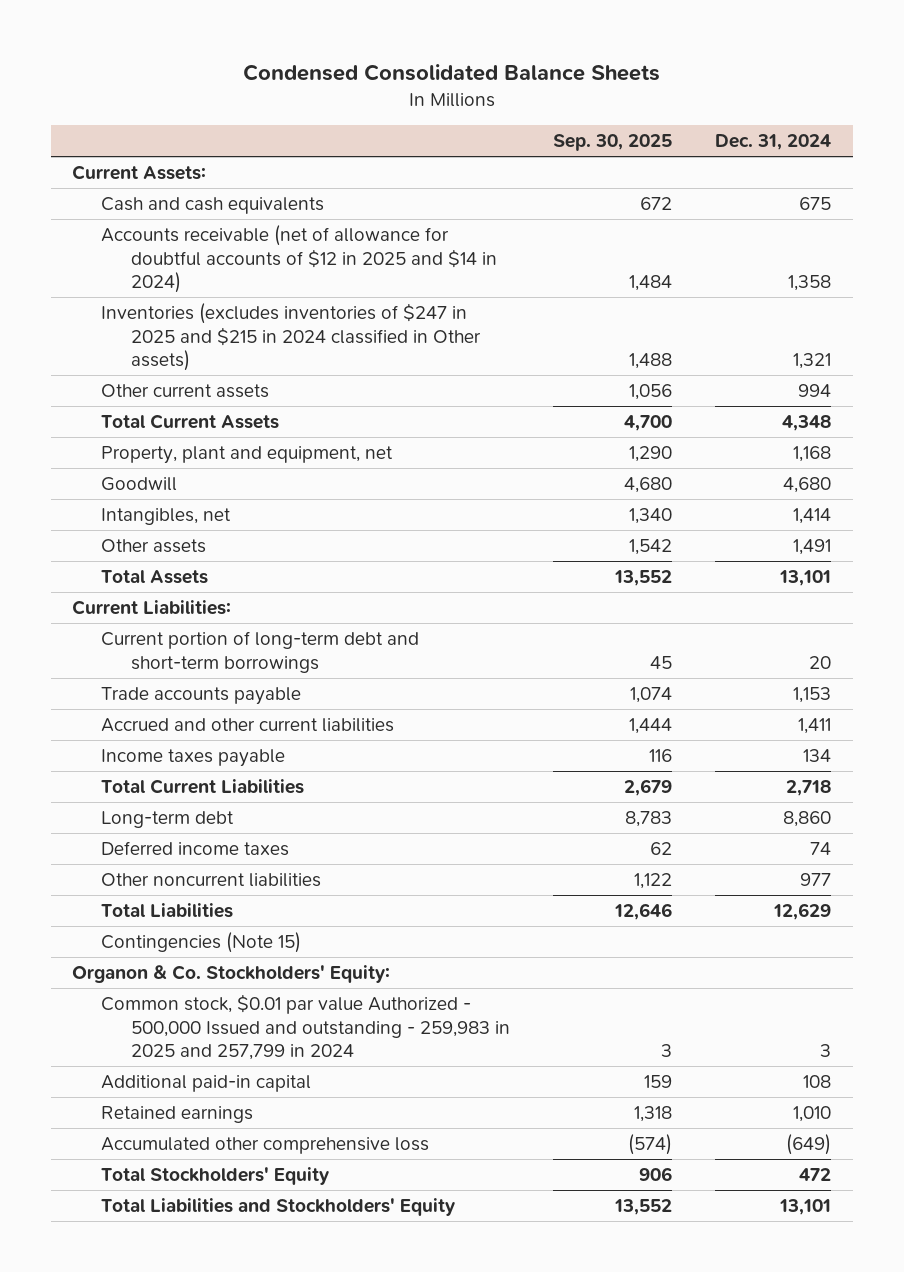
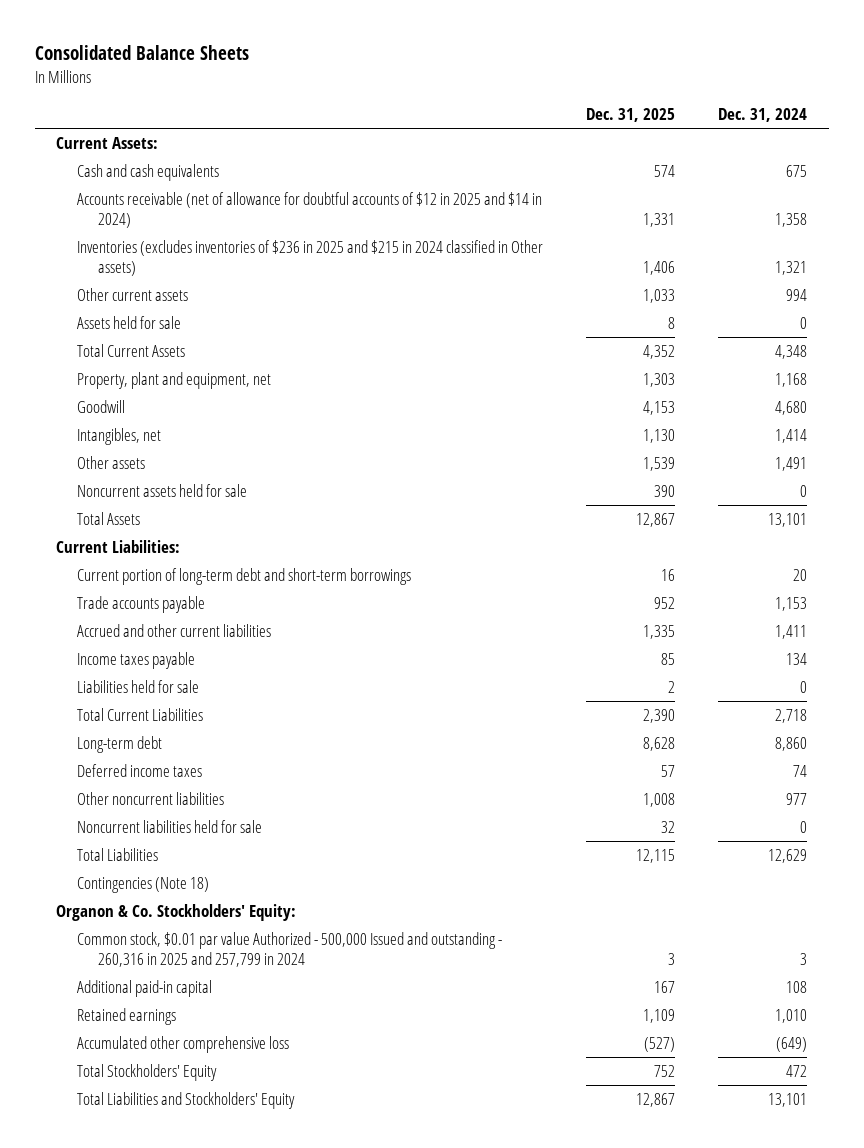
[242,64,660,82] Condensed Consolidated Balance Sheets -> [34,45,249,61] Consolidated Balance Sheets
[552,133,672,151] Sep. 30, 2025 -> none
none -> [586,107,676,122] Dec. 31, 2025
[101,303,481,372] Inventories (excludes inventories of $247 in 2025 and $215 in 2024 classified in Other assets) -> [77,240,544,277] Inventories (excludes inventories of $236 in 2025 and $215 in 2024 classified in Other assets)
none -> [77,316,182,330] Assets held for sale
none -> [77,484,248,498] Noncurrent assets held for sale
none -> [77,680,200,694] Liabilities held for sale
none -> [77,820,263,834] Noncurrent liabilities held for sale
[101,932,302,954] Contingencies (Note 15) -> [77,877,210,894] Contingencies (Note 18)
[101,994,510,1061] Common stock, $0.01 par value Authorized - 500,000 Issued and outstanding - 259,983 in 2025 and 257,799 in 2024 -> [77,932,503,968] Common stock, $0.01 par value Authorized - 500,000 Issued and outstanding - 260,316 in 2025 and 257,799 in 2024

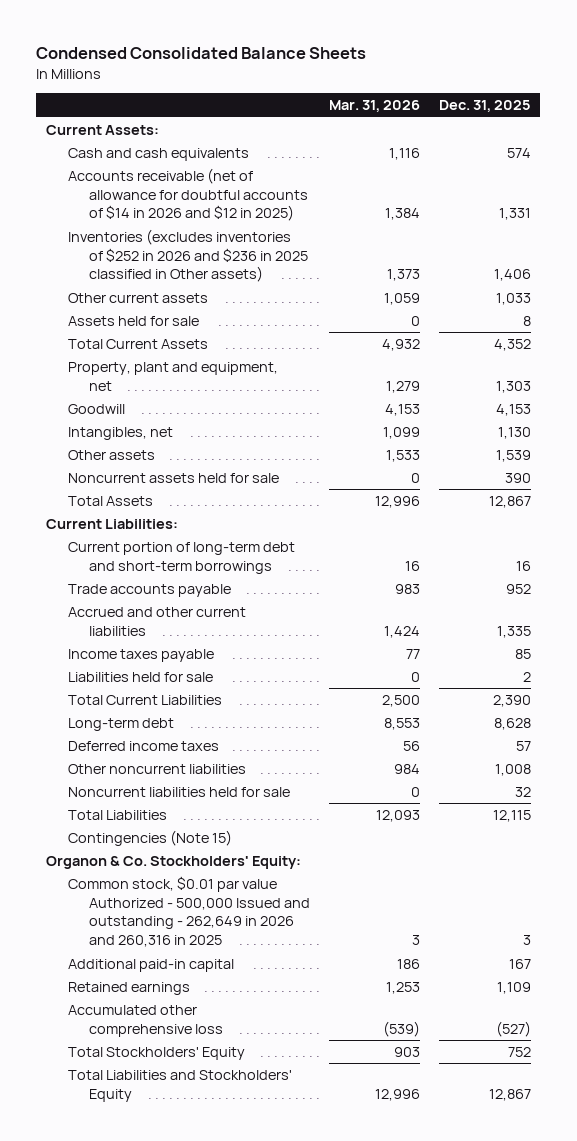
[34,45,249,61] Consolidated Balance Sheets -> [36,47,367,60] Condensed Consolidated Balance Sheets
[718,107,808,122] Dec. 31, 2024 -> none
none -> [329,100,421,113] Mar. 31, 2026
[77,192,543,229] Accounts receivable (net of allowance for doubtful accounts of $12 in 2025 and $14 in 2024) -> [67,168,309,222] Accounts receivable (net of allowance for doubtful accounts of $14 in 2026 and $12 in 2025)
[77,240,544,277] Inventories (excludes inventories of $236 in 2025 and $215 in 2024 classified in Other assets) -> [67,229,309,283] Inventories (excludes inventories of $252 in 2026 and $236 in 2025 classified in Other assets)
[77,877,210,894] Contingencies (Note 18) -> [67,830,232,847] Contingencies (Note 15)
[77,932,503,968] Common stock, $0.01 par value Authorized - 500,000 Issued and outstanding - 260,316 in 2025 and 257,799 in 2024 -> [67,876,311,948] Common stock, $0.01 par value Authorized - 500,000 Issued and outstanding - 262,649 in 2026 and 260,316 in 2025

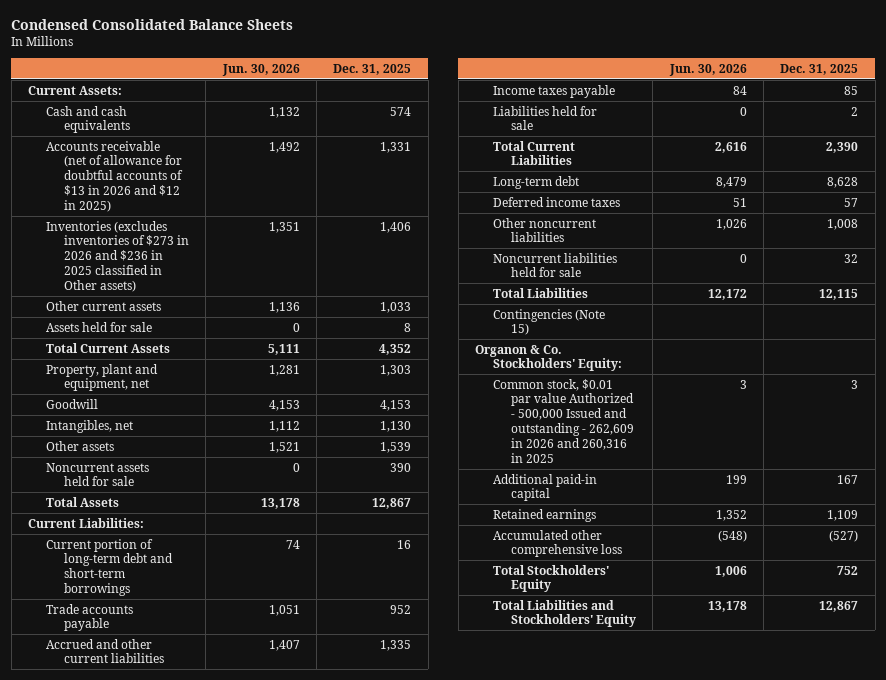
[329,100,421,113] Mar. 31, 2026 -> none
none -> [221,63,300,76] Jun. 30, 2026
[67,168,309,222] Accounts receivable (net of allowance for doubtful accounts of $14 in 2026 and $12 in 2025) -> [46,140,184,213] Accounts receivable (net of allowance for doubtful accounts of $13 in 2026 and $12 in 2025)
[67,229,309,283] Inventories (excludes inventories of $252 in 2026 and $236 in 2025 classified in Other assets) -> [46,220,190,293] Inventories (excludes inventories of $273 in 2026 and $236 in 2025 classified in Other assets)
[67,876,311,948] Common stock, $0.01 par value Authorized - 500,000 Issued and outstanding - 262,649 in 2026 and 260,316 in 2025 -> [493,378,635,463] Common stock, $0.01 par value Authorized - 500,000 Issued and outstanding - 262,609 in 2026 and 260,316 in 2025

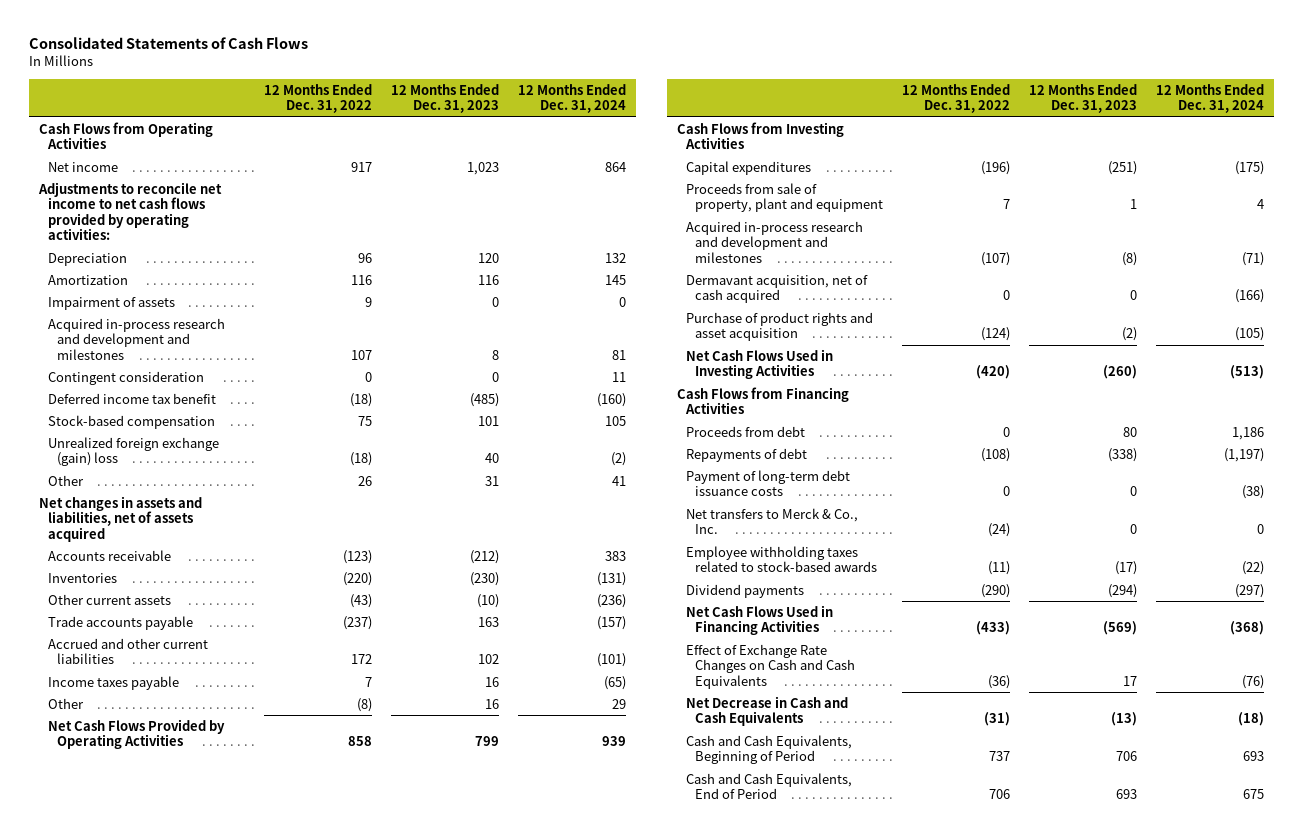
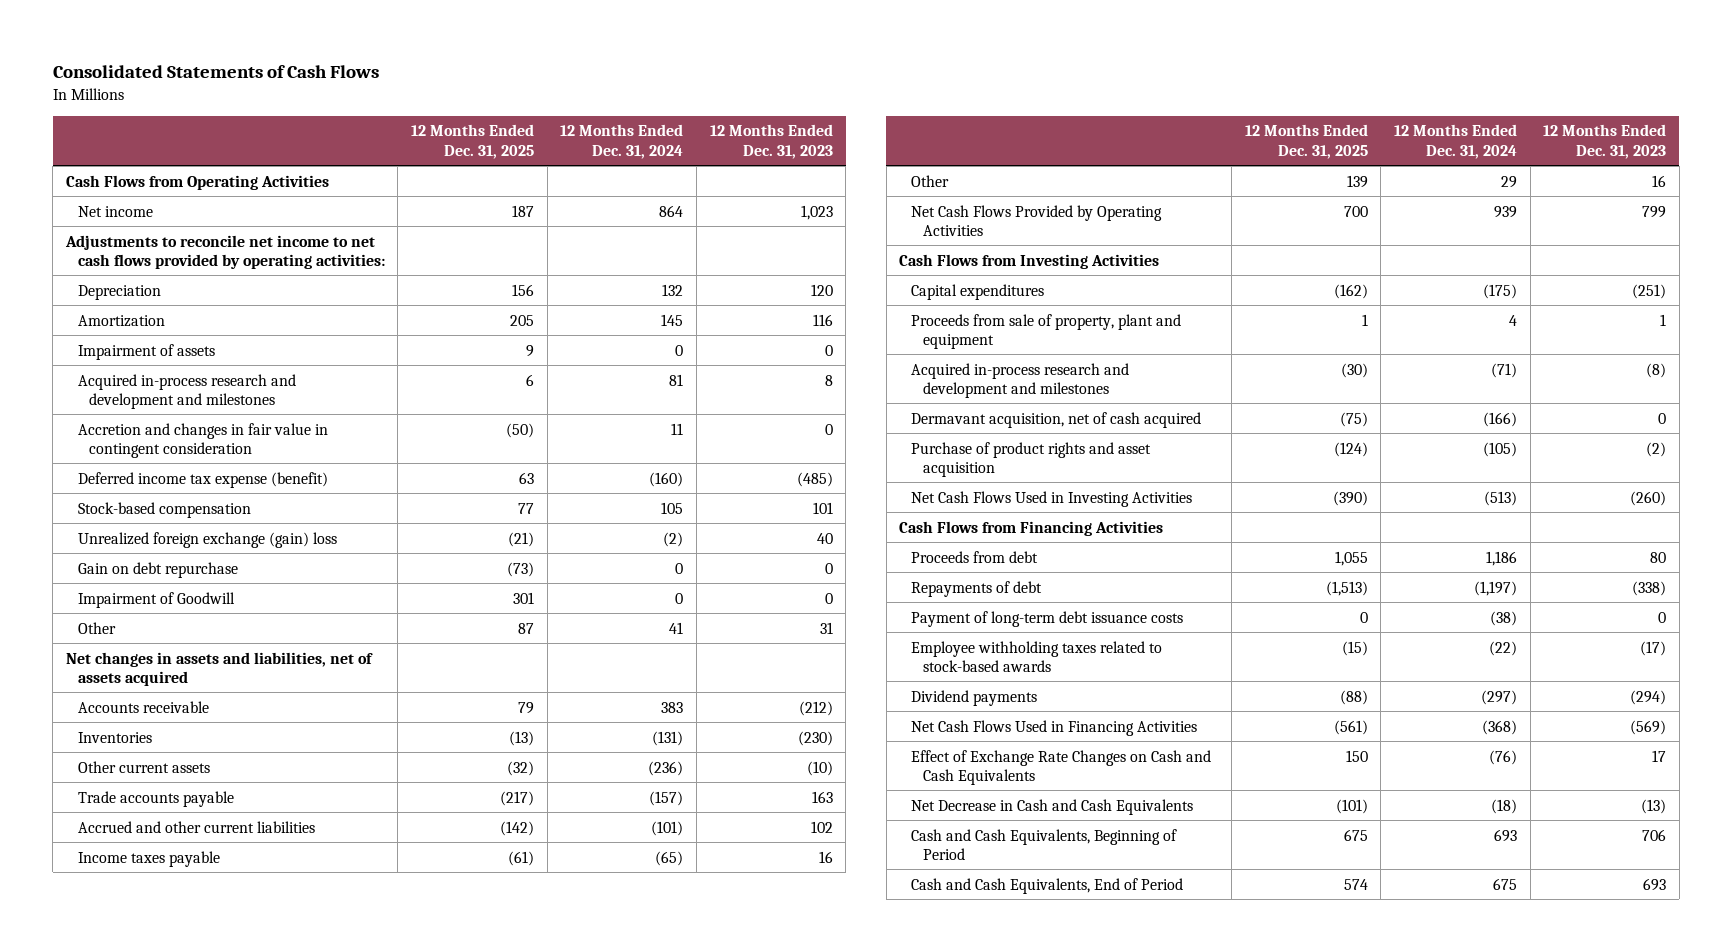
[264,83,373,114] 12 Months Ended Dec. 31, 2022 -> none
none -> [411,124,535,159] 12 Months Ended Dec. 31, 2025
[47,370,204,385] Contingent consideration -> none
none -> [77,422,328,458] Accretion and changes in fair value in contingent consideration
[47,392,216,404] Deferred income tax benefit -> [77,471,328,488] Deferred income tax expense (benefit)
none -> [77,561,238,578] Gain on debt repurchase
none -> [77,591,235,608] Impairment of Goodwill
[686,507,859,535] Net transfers to Merck & Co., Inc. -> none

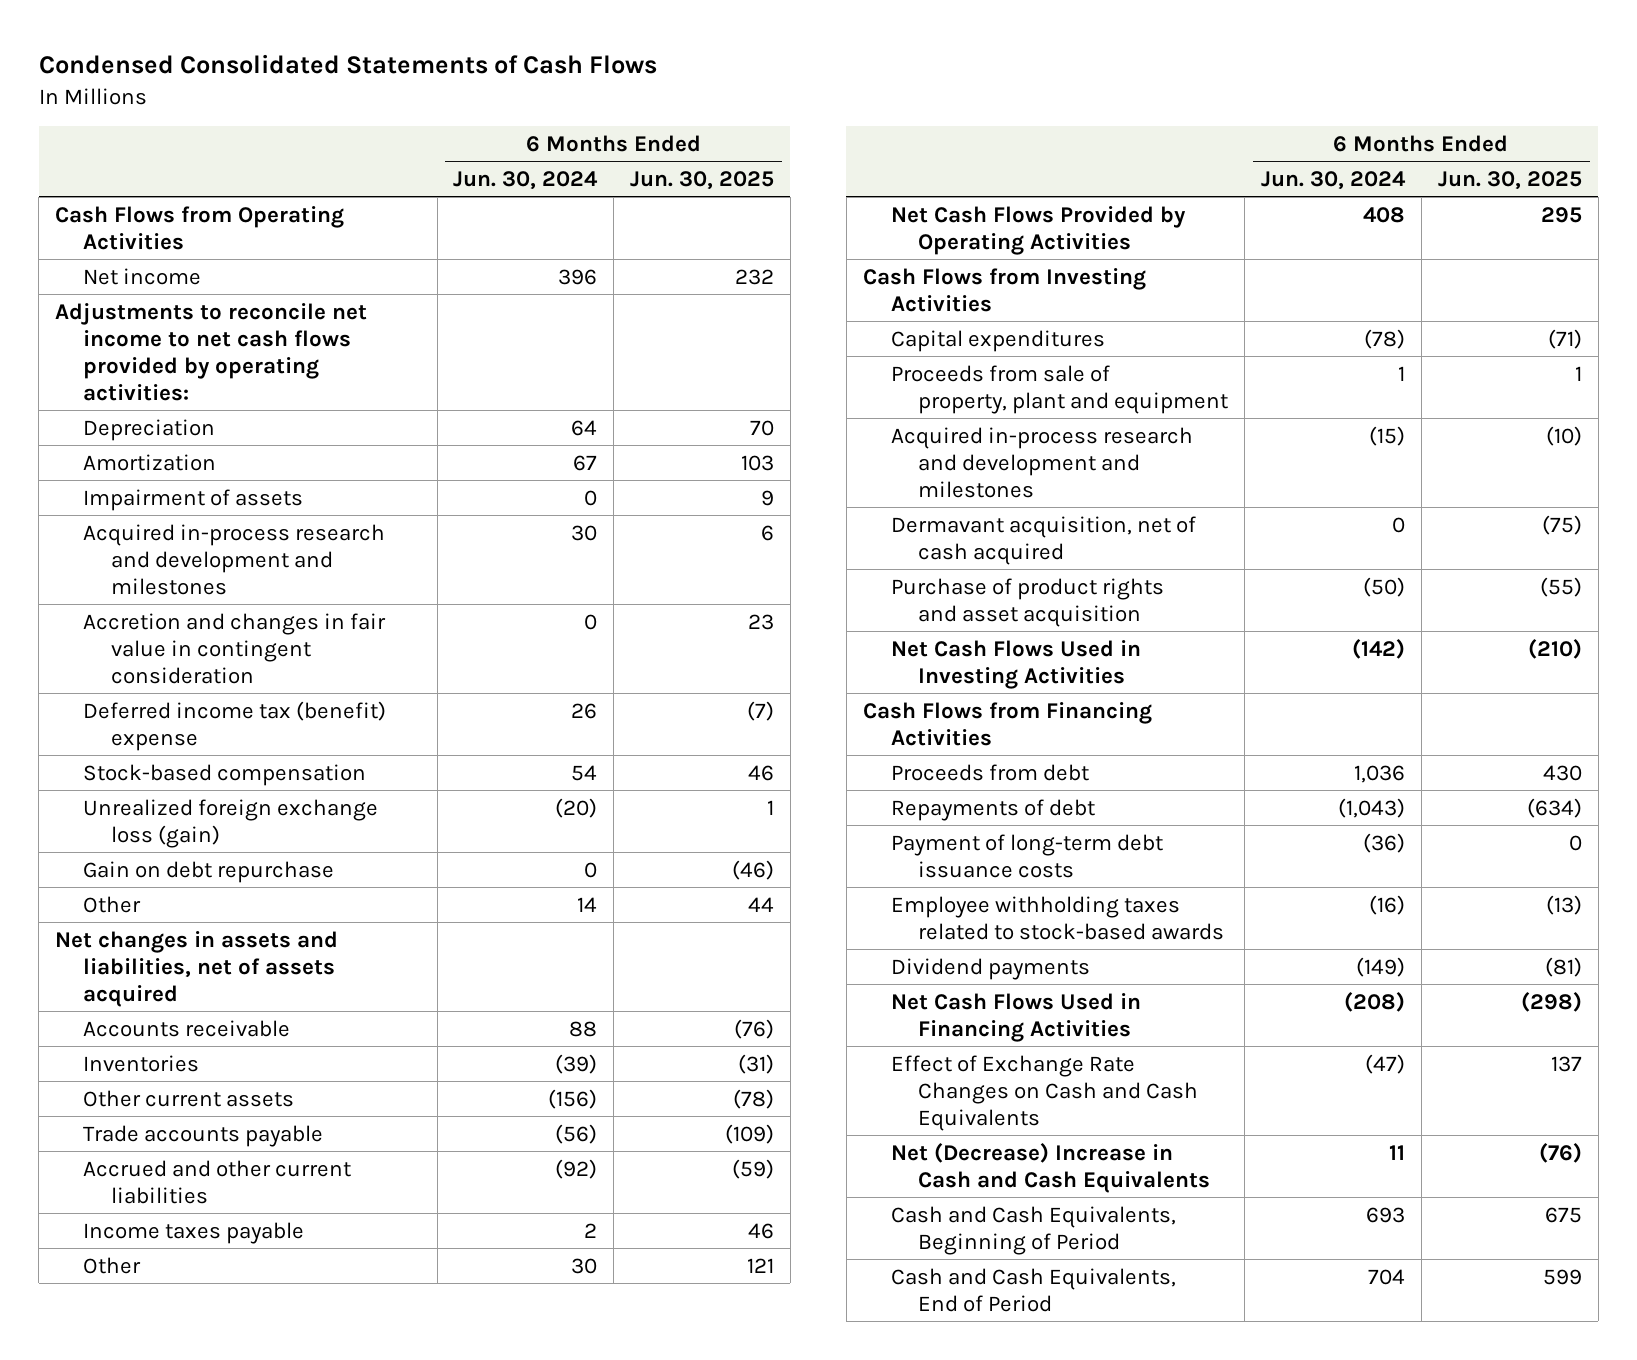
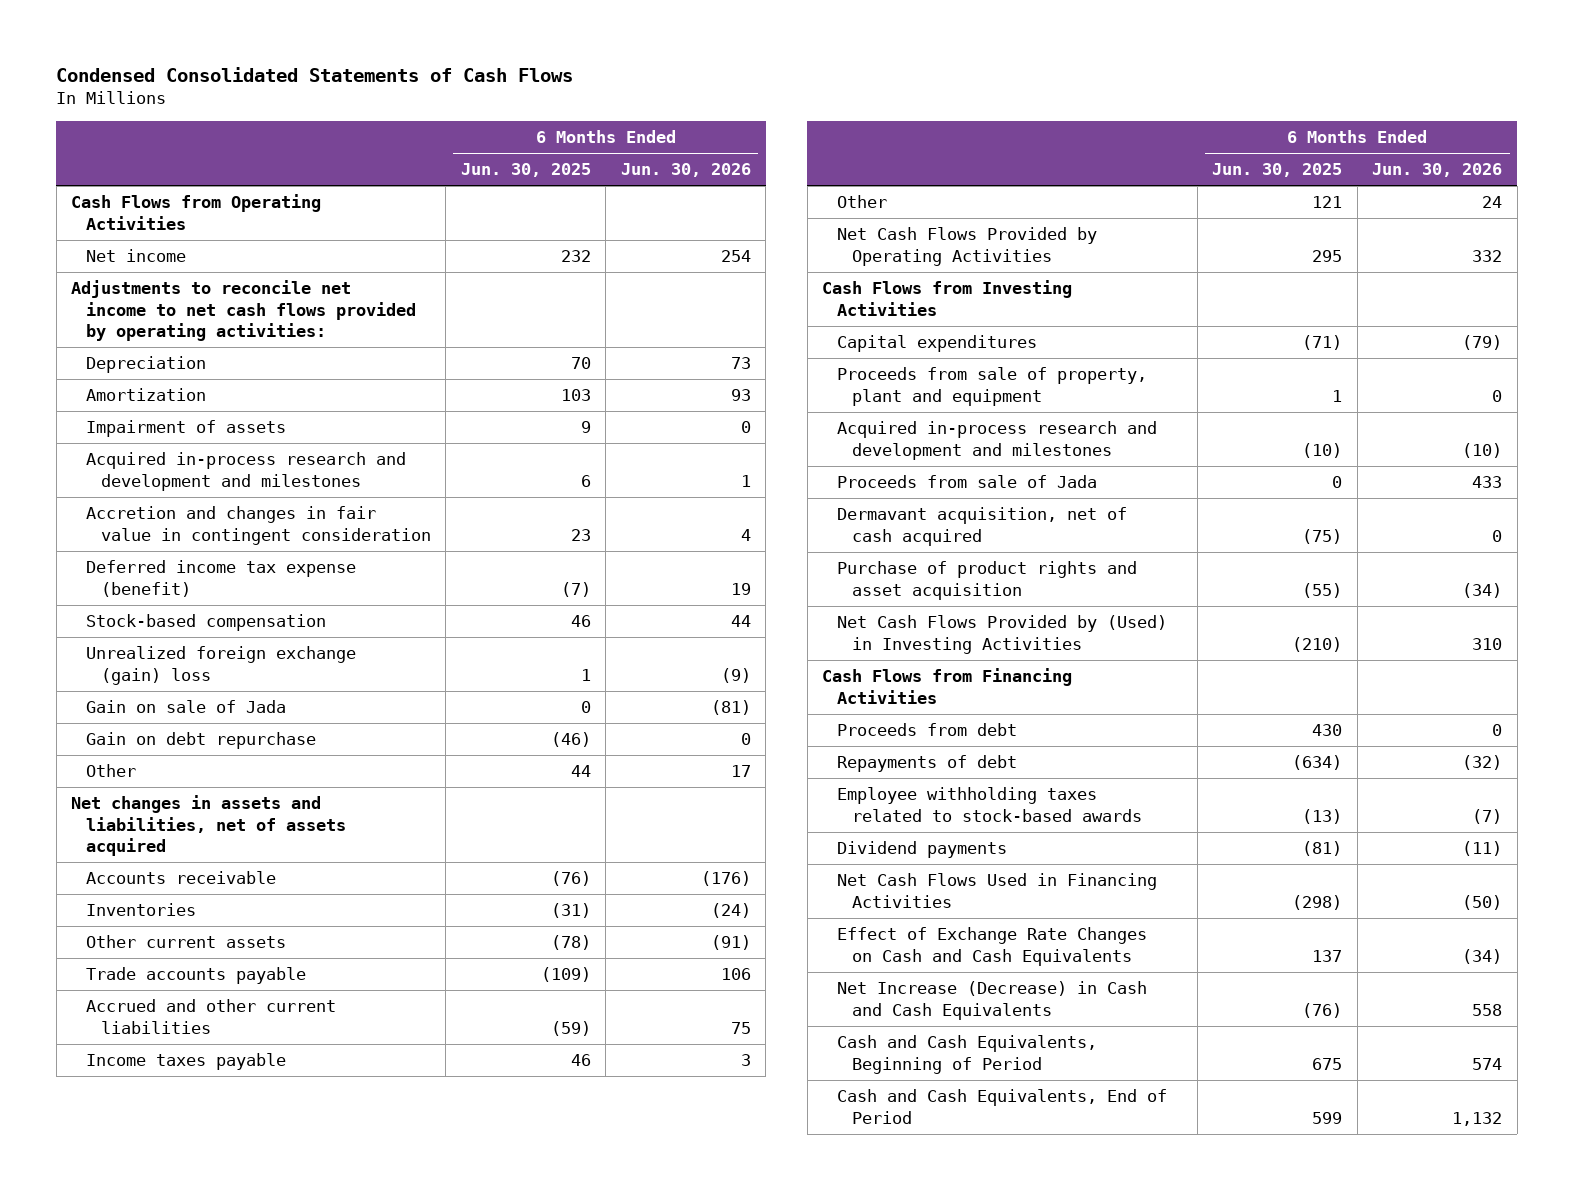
[453,170,599,190] Jun. 30, 2024 -> none
none -> [620,163,751,178] Jun. 30, 2026
[82,700,386,751] Deferred income tax (benefit) expense -> [86,560,357,597] Deferred income tax expense (benefit)
[82,798,378,848] Unrealized foreign exchange loss (gain) -> [86,646,357,685] Unrealized foreign exchange (gain) loss
none -> [86,700,287,714] Gain on sale of Jada
none -> [837,475,1098,489] Proceeds from sale of Jada
[890,639,1141,689] Net Cash Flows Used in Investing Activities -> [837,615,1168,654] Net Cash Flows Provided by (Used) in Investing Activities
[890,833,1163,878] Payment of long-term debt issuance costs -> none
[890,1142,1211,1193] Net (Decrease) Increase in Cash and Cash Equivalents -> [837,981,1148,1020] Net Increase (Decrease) in Cash and Cash Equivalents

